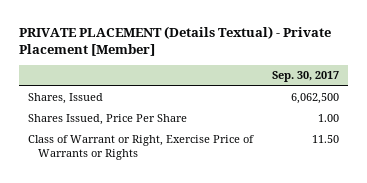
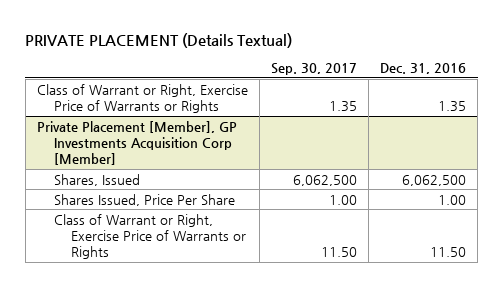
[19,25,332,56] PRIVATE PLACEMENT (Details Textual) - Private Placement [Member] -> [25,32,293,48] PRIVATE PLACEMENT (Details Textual)
none -> [380,63,467,75] Dec. 31, 2016
none -> [36,83,248,113] Class of Warrant or Right, Exercise Price of Warrants or Rights
none -> [36,120,237,166] Private Placement [Member], GP Investments Acquisition Corp [Member]

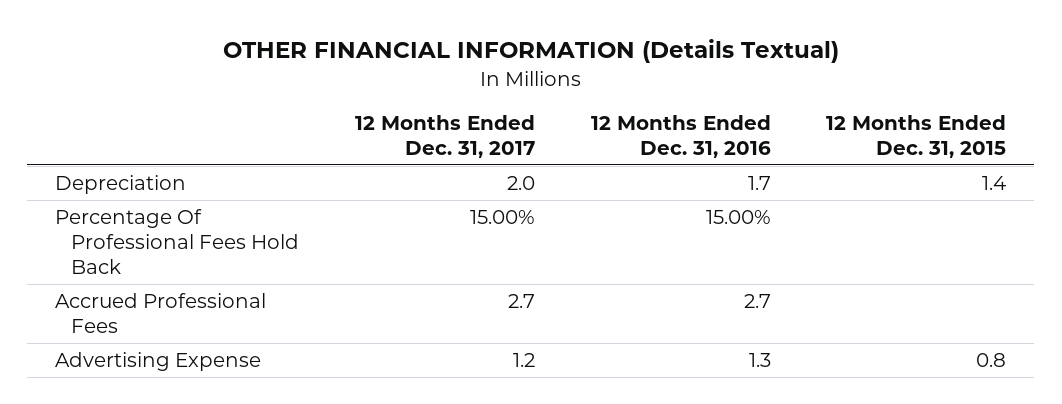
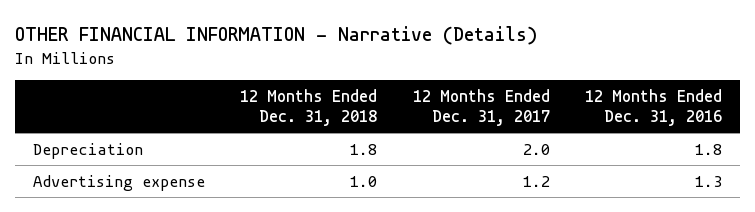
[222,39,839,64] OTHER FINANCIAL INFORMATION (Details Textual) -> [15,26,538,46] OTHER FINANCIAL INFORMATION - Narrative (Details)
[826,114,1007,158] 12 Months Ended Dec. 31, 2015 -> none
none -> [240,89,378,126] 12 Months Ended Dec. 31, 2018
[55,209,299,274] Percentage Of Professional Fees Hold Back -> none
[55,293,267,334] Accrued Professional Fees -> none
[747,176,771,191] 1.7 -> [695,143,723,155] 1.8
[55,352,262,372] Advertising Expense -> [33,174,206,191] Advertising expense

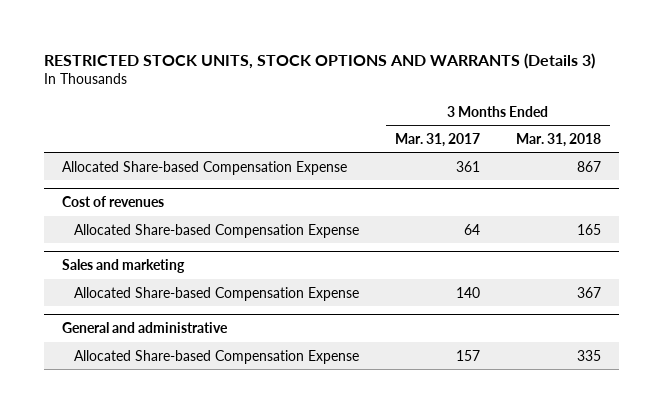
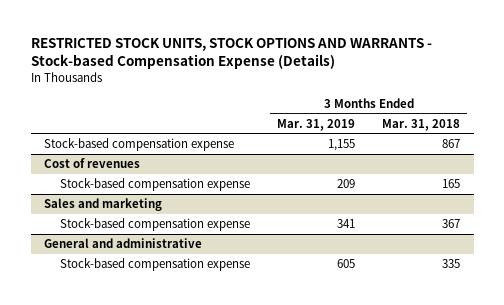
[44,52,596,69] RESTRICTED STOCK UNITS, STOCK OPTIONS AND WARRANTS (Details 3) -> [30,38,432,70] RESTRICTED STOCK UNITS, STOCK OPTIONS AND WARRANTS - Stock-based Compensation Expense (Details)
[395,132,481,147] Mar. 31, 2017 -> none
none -> [277,118,356,131] Mar. 31, 2019
[62,160,348,175] Allocated Share-based Compensation Expense -> [44,138,235,152] Stock-based compensation expense
[73,223,359,238] Allocated Share-based Compensation Expense -> [60,178,251,192] Stock-based compensation expense
[73,286,359,301] Allocated Share-based Compensation Expense -> [60,218,251,232] Stock-based compensation expense
[73,349,359,364] Allocated Share-based Compensation Expense -> [60,258,251,272] Stock-based compensation expense

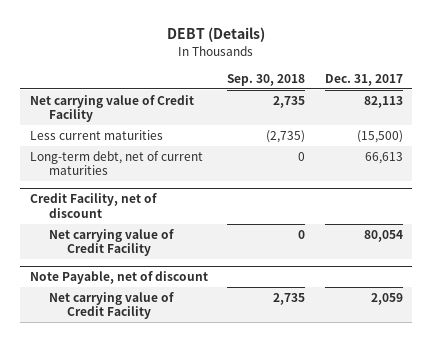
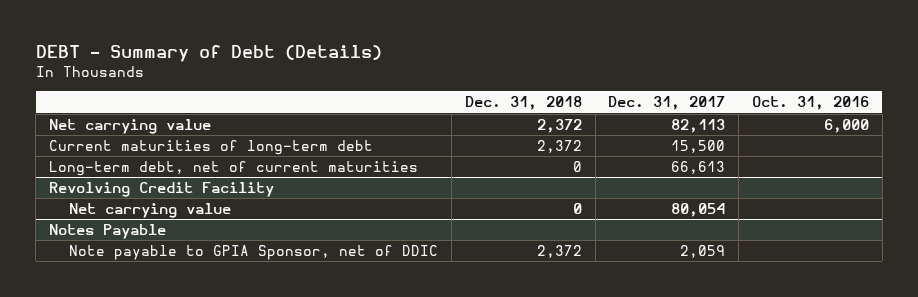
[167,27,266,43] DEBT (Details) -> [35,45,382,63] DEBT - Summary of Debt (Details)
[227,73,306,86] Sep. 30, 2018 -> none
none -> [464,96,582,111] Dec. 31, 2018
none -> [752,96,870,111] Oct. 31, 2016
[29,94,194,123] Net carrying value of Credit Facility -> [49,119,212,135] Net carrying value
[29,129,163,140] Less current maturities -> [49,140,374,156] Current maturities of long-term debt
[356,129,403,143] (15,500) -> [671,140,726,154] 15,500
[29,193,157,218] Credit Facility, net of discount -> [49,182,275,198] Revolving Credit Facility
[48,228,174,257] Net carrying value of Credit Facility -> [69,203,232,219] Net carrying value
[29,271,208,285] Note Payable, net of discount -> [49,224,167,240] Notes Payable
[48,291,174,320] Net carrying value of Credit Facility -> [69,245,439,261] Note payable to GPIA Sponsor, net of DDIC

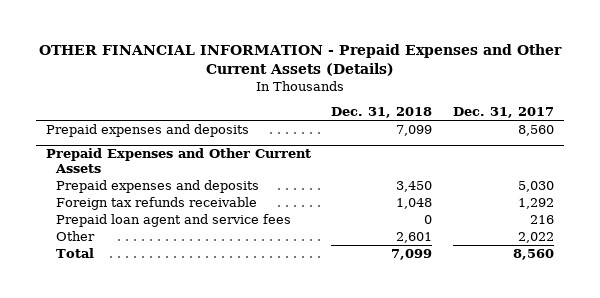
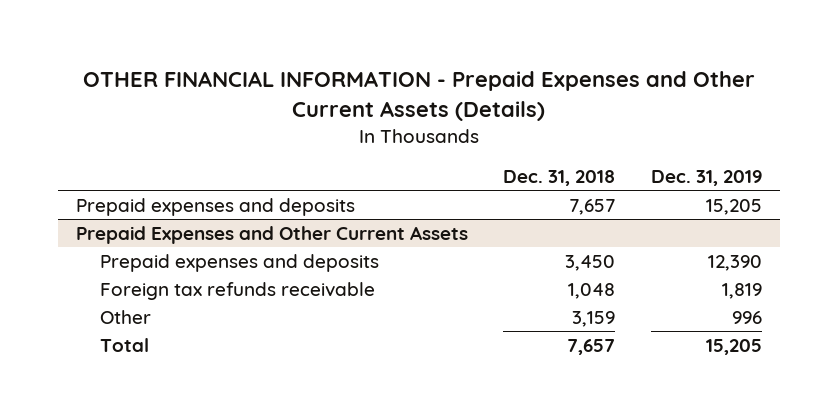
[452,107,554,119] Dec. 31, 2017 -> none
none -> [651,169,763,186] Dec. 31, 2019
[396,125,433,137] 7,099 -> [569,198,616,215] 7,657
[56,214,292,228] Prepaid loan agent and service fees -> none
[396,232,433,244] 2,601 -> [572,310,616,327] 3,159
[391,249,433,261] 7,099 -> [567,338,616,355] 7,657

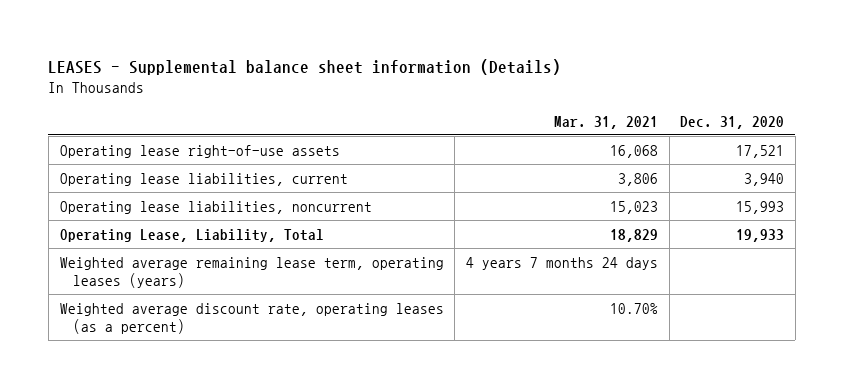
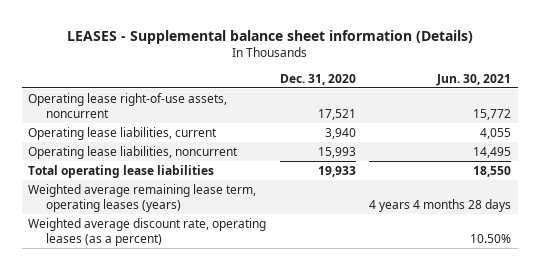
[553,115,658,129] Mar. 31, 2021 -> none
none -> [435,73,511,86] Jun. 30, 2021
[59,144,340,158] Operating lease right-of-use assets -> [28,92,228,119] Operating lease right-of-use assets, noncurrent
[59,228,324,242] Operating Lease, Liability, Total -> [28,164,215,178] Total operating lease liabilities

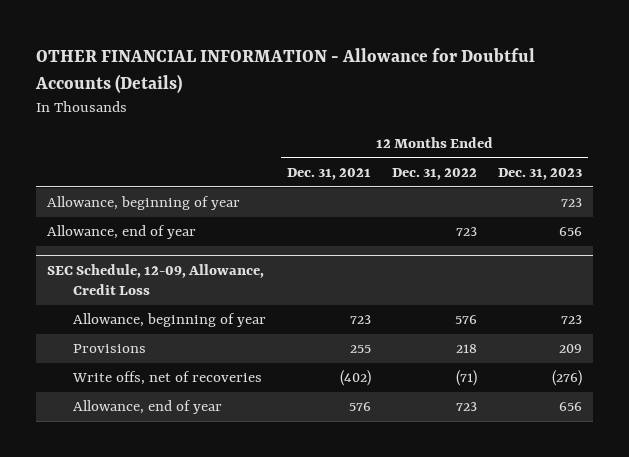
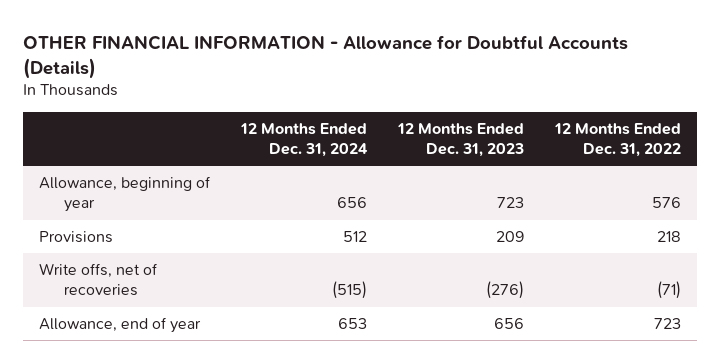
[286,168,371,181] Dec. 31, 2021 -> none
none -> [240,122,369,158] 12 Months Ended Dec. 31, 2024
[46,196,240,211] Allowance, beginning of year -> none
[46,225,196,240] Allowance, end of year -> none
[46,264,264,295] SEC Schedule, 12-09, Allowance, Credit Loss -> none

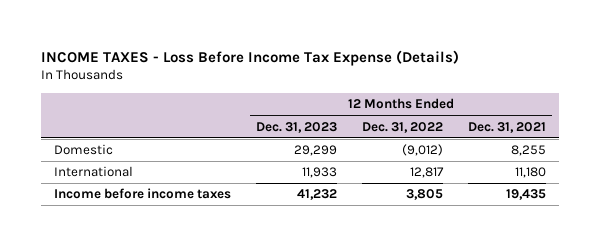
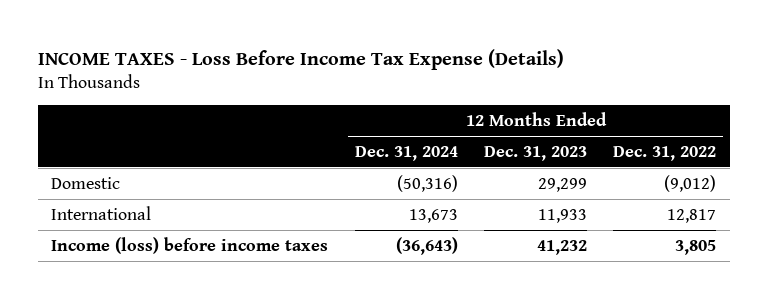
[468,121,547,133] Dec. 31, 2021 -> none
none -> [354,145,458,161] Dec. 31, 2024
[53,188,231,200] Income before income taxes -> [51,236,329,254] Income (loss) before income taxes

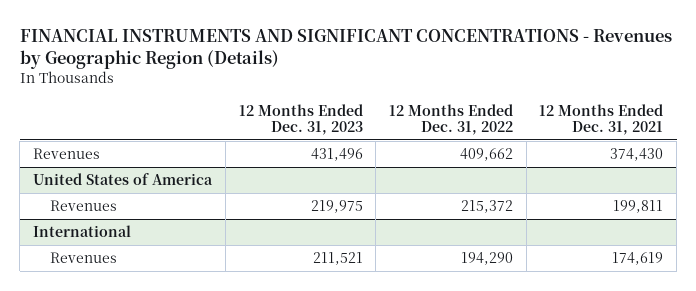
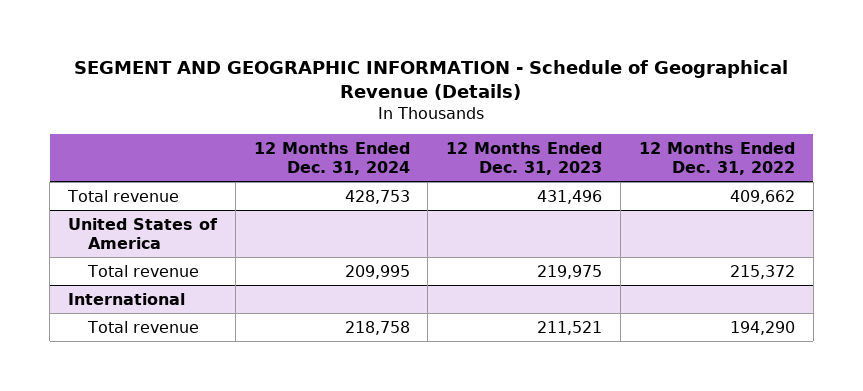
[19,28,672,69] FINANCIAL INSTRUMENTS AND SIGNIFICANT CONCENTRATIONS - Revenues by Geographic Region (Details) -> [74,59,789,100] SEGMENT AND GEOGRAPHIC INFORMATION - Schedule of Geographical Revenue (Details)
[539,103,664,135] 12 Months Ended Dec. 31, 2021 -> none
none -> [253,141,410,175] 12 Months Ended Dec. 31, 2024
[33,148,101,160] Revenues -> [66,189,179,202] Total revenue
[49,200,117,212] Revenues -> [86,264,199,277] Total revenue
[49,252,117,264] Revenues -> [86,320,199,333] Total revenue

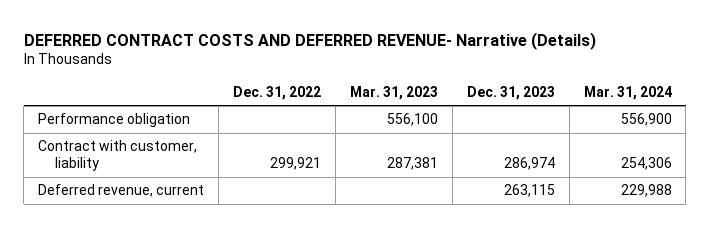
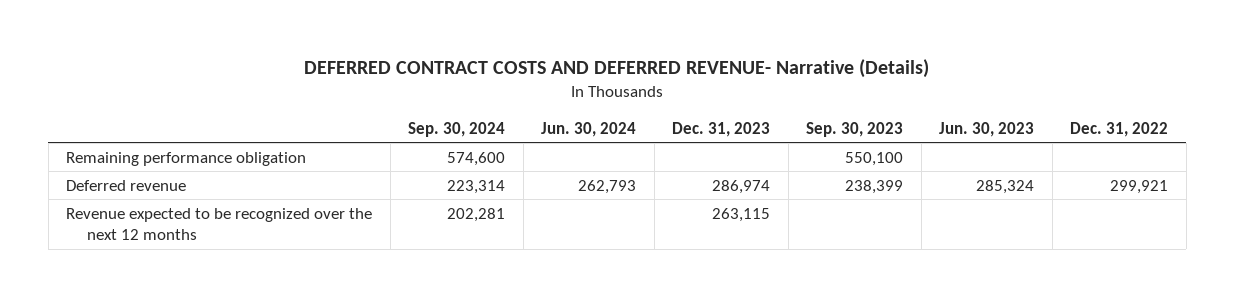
[349,85,438,100] Mar. 31, 2023 -> none
[583,85,672,100] Mar. 31, 2024 -> none
none -> [408,121,506,137] Sep. 30, 2024
none -> [541,121,637,137] Jun. 30, 2024
none -> [806,121,904,137] Sep. 30, 2023
none -> [939,121,1035,137] Jun. 30, 2023
[38,113,191,128] Performance obligation -> [66,151,307,166] Remaining performance obligation
[38,140,198,172] Contract with customer, liability -> [66,179,187,191] Deferred revenue
[38,184,205,198] Deferred revenue, current -> [66,207,373,241] Revenue expected to be recognized over the next 12 months

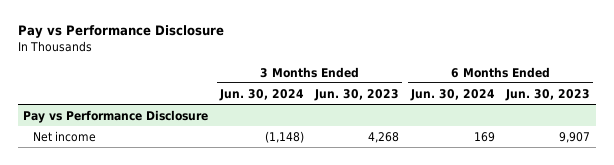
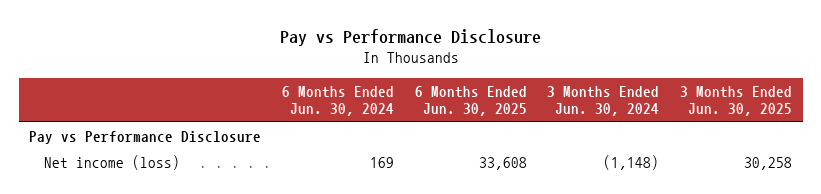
[314,88,400,101] Jun. 30, 2023 -> none
[505,88,591,101] Jun. 30, 2023 -> none
none -> [414,85,527,117] 6 Months Ended Jun. 30, 2025
none -> [680,85,793,117] 3 Months Ended Jun. 30, 2025
[33,130,97,142] Net income -> [44,154,181,170] Net income (loss)

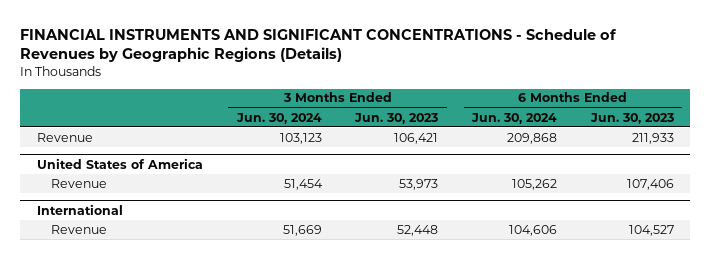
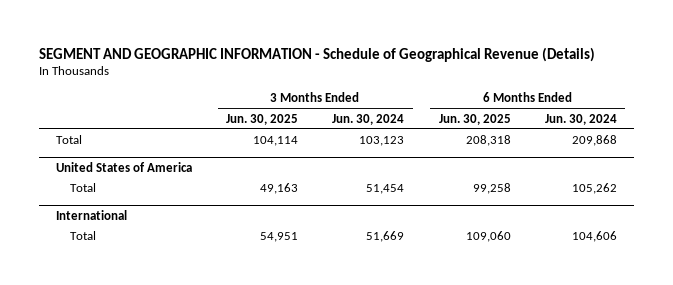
[20,28,618,63] FINANCIAL INSTRUMENTS AND SIGNIFICANT CONCENTRATIONS - Schedule of Revenues by Geographic Regions (Details) -> [39,46,596,62] SEGMENT AND GEOGRAPHIC INFORMATION - Schedule of Geographical Revenue (Details)
[354,112,439,124] Jun. 30, 2023 -> none
[589,112,674,124] Jun. 30, 2023 -> none
none -> [226,113,299,125] Jun. 30, 2025
none -> [438,113,511,125] Jun. 30, 2025
[37,132,94,142] Revenue -> [56,135,83,145] Total
[51,178,108,188] Revenue -> [69,183,96,193] Total
[51,224,108,234] Revenue -> [69,231,96,241] Total

